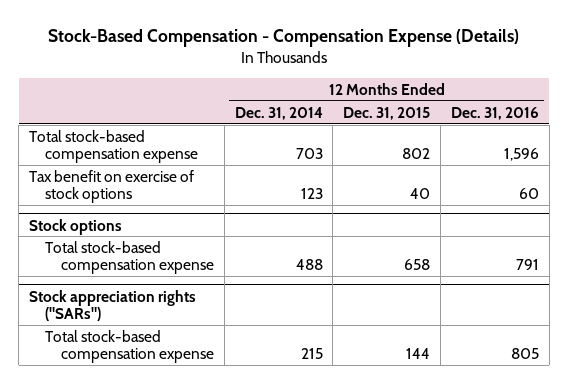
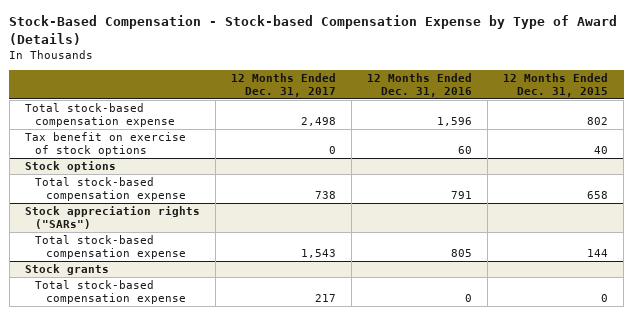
[47,29,519,48] Stock-Based Compensation - Compensation Expense (Details) -> [9,15,618,45] Stock-Based Compensation - Stock-based Compensation Expense by Type of Award (Details)
[234,106,323,120] Dec. 31, 2014 -> none
none -> [230,72,336,97] 12 Months Ended Dec. 31, 2017
none -> [24,264,109,276] Stock grants
none -> [35,280,186,304] Total stock-based compensation expense

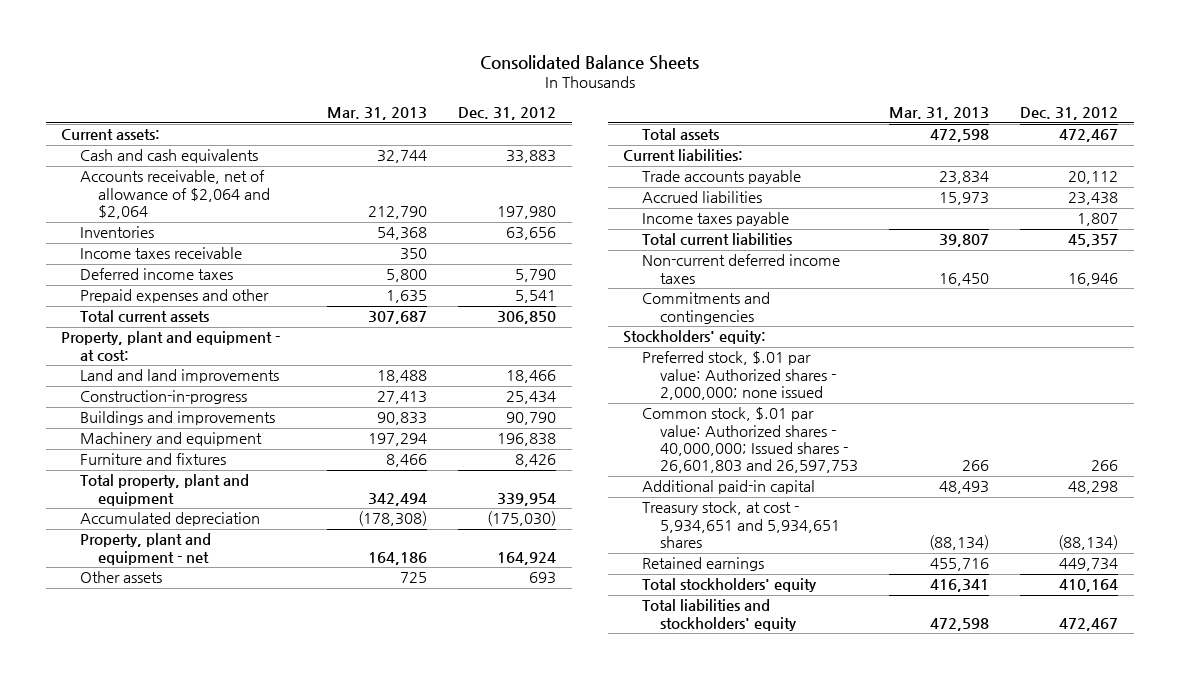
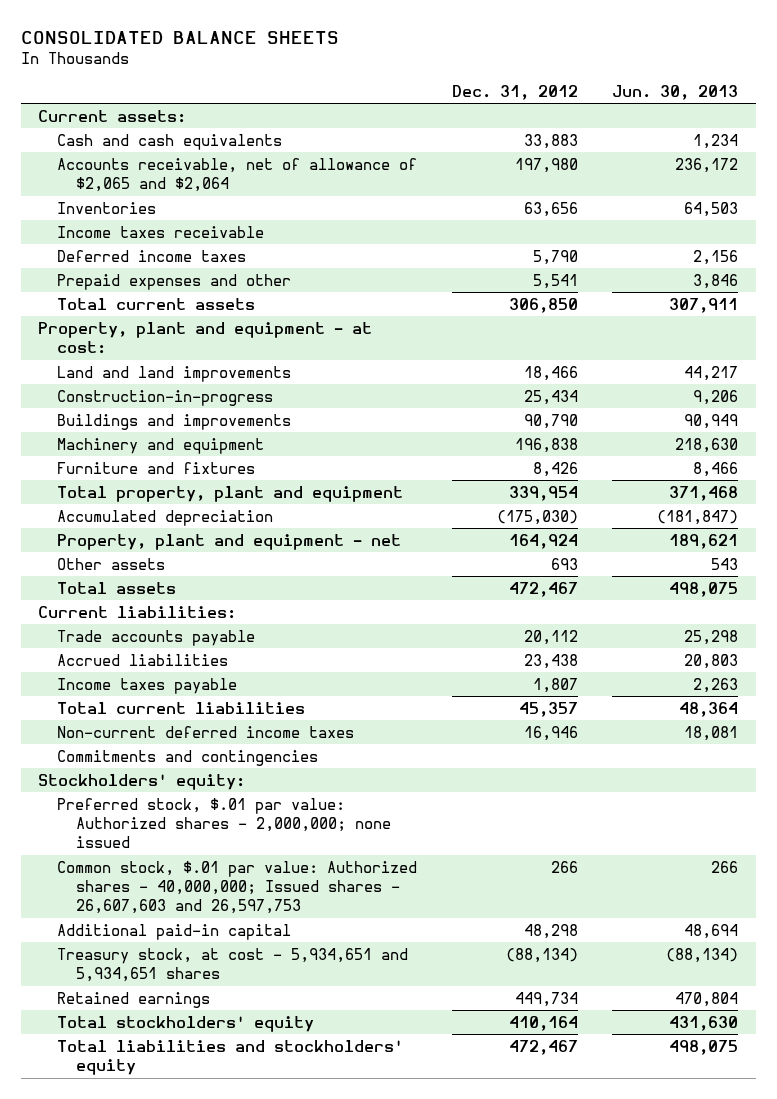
[479,55,699,71] Consolidated Balance Sheets -> [21,31,340,45] CONSOLIDATED BALANCE SHEETS
[327,107,428,121] Mar. 31, 2013 -> none
none -> [612,84,739,100] Jun. 30, 2013
[79,170,271,220] Accounts receivable, net of allowance of $2,064 and $2,064 -> [57,157,418,193] Accounts receivable, net of allowance of $2,065 and $2,064
[641,407,859,474] Common stock, $.01 par value: Authorized shares - 40,000,000; Issued shares - 26,601,803 and 26,597,753 -> [57,860,418,915] Common stock, $.01 par value: Authorized shares - 40,000,000; Issued shares - 26,607,603 and 26,597,753

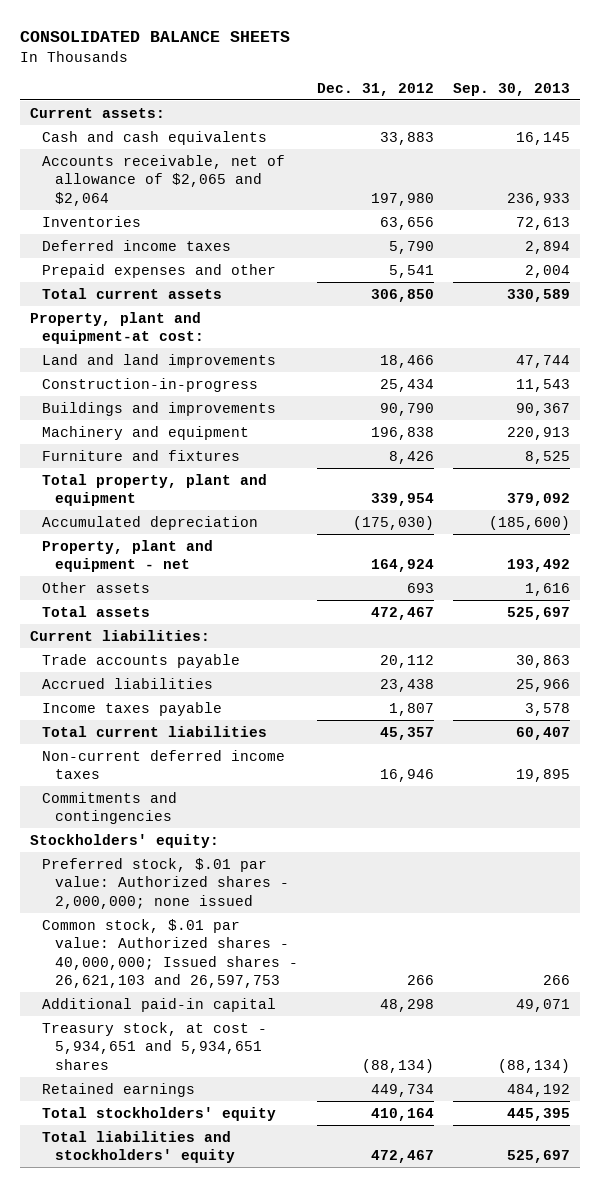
[612,84,739,100] Jun. 30, 2013 -> none
none -> [453,82,571,96] Sep. 30, 2013
[57,225,265,238] Income taxes receivable -> none
[38,321,373,355] Property, plant and equipment - at cost: -> [29,311,205,345] Property, plant and equipment-at cost:
[57,860,418,915] Common stock, $.01 par value: Authorized shares - 40,000,000; Issued shares - 26,607,603 and 26,597,753 -> [42,918,298,989] Common stock, $.01 par value: Authorized shares - 40,000,000; Issued shares - 26,621,103 and 26,597,753

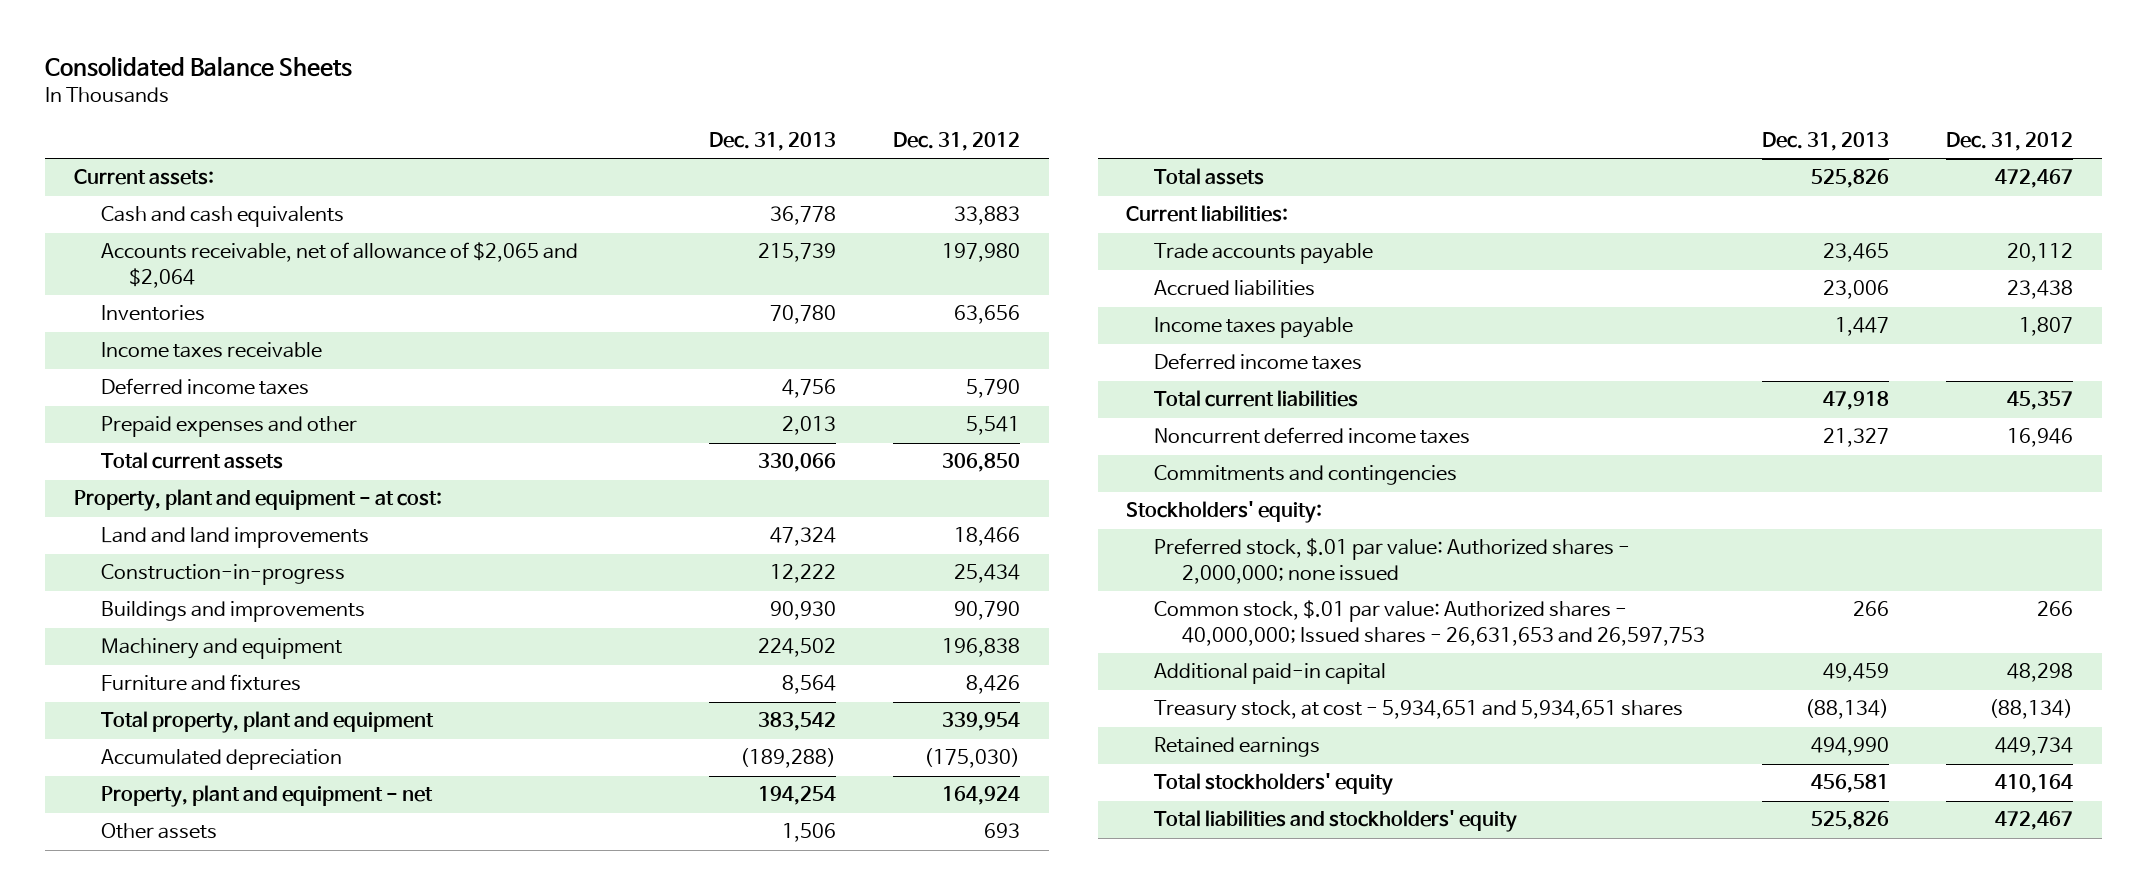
[20,31,291,43] CONSOLIDATED BALANCE SHEETS -> [45,56,353,78] Consolidated Balance Sheets
[453,82,571,96] Sep. 30, 2013 -> none
none -> [709,131,837,151] Dec. 31, 2013
none -> [101,342,323,359] Income taxes receivable
[29,311,205,345] Property, plant and equipment-at cost: -> [73,489,442,512] Property, plant and equipment - at cost:
none -> [1154,353,1363,371] Deferred income taxes
[42,749,286,780] Non-current deferred income taxes -> [1154,427,1471,445] Noncurrent deferred income taxes
[42,918,298,989] Common stock, $.01 par value: Authorized shares - 40,000,000; Issued shares - 26,621,103 and 26,597,753 -> [1154,600,1705,646] Common stock, $.01 par value: Authorized shares - 40,000,000; Issued shares - 26,631,653 and 26,597,753

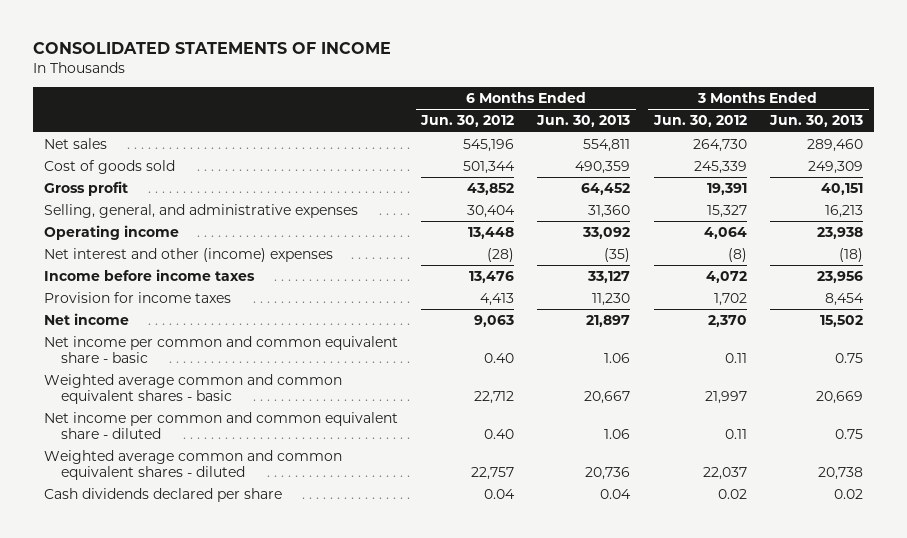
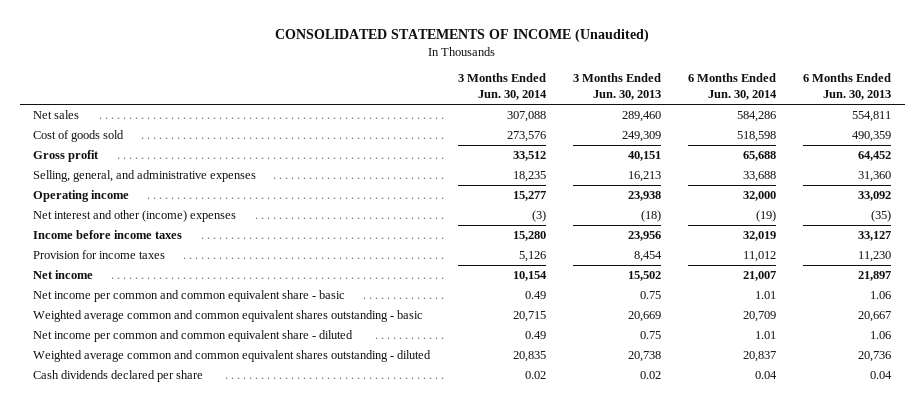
[32,42,391,55] CONSOLIDATED STATEMENTS OF INCOME -> [275,28,650,42] CONSOLIDATED STATEMENTS OF INCOME (Unaudited)
[420,115,515,128] Jun. 30, 2012 -> none
[652,115,747,128] Jun. 30, 2012 -> none
none -> [457,73,547,101] 3 Months Ended Jun. 30, 2014
none -> [687,73,777,101] 6 Months Ended Jun. 30, 2014
[44,373,343,405] Weighted average common and common equivalent shares - basic -> [33,310,424,323] Weighted average common and common equivalent shares outstanding - basic
[44,449,343,481] Weighted average common and common equivalent shares - diluted -> [33,350,432,363] Weighted average common and common equivalent shares outstanding - diluted

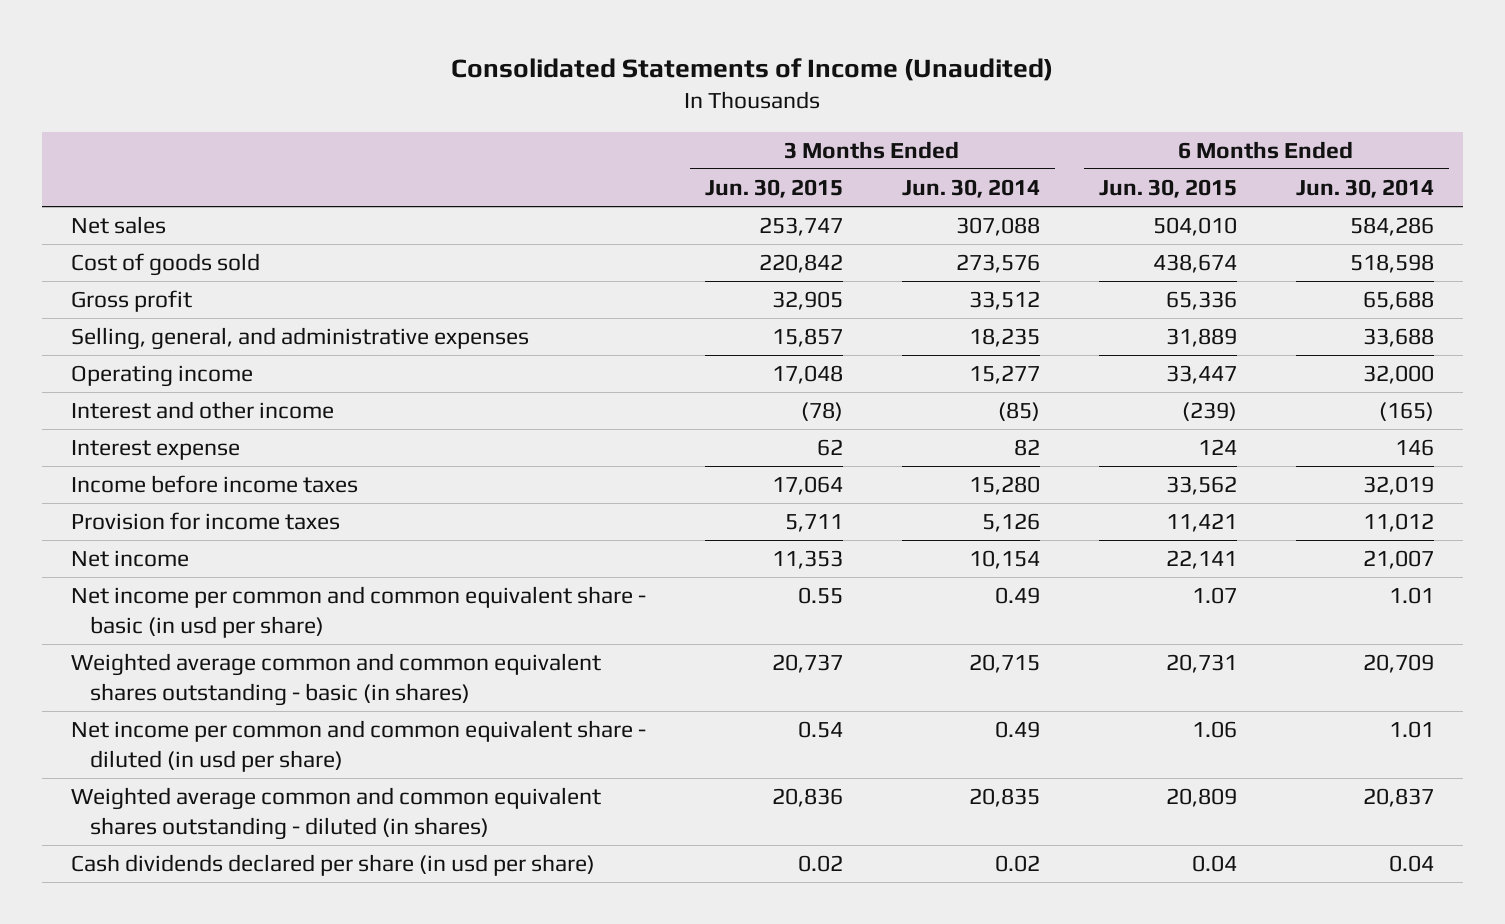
[275,28,650,42] CONSOLIDATED STATEMENTS OF INCOME (Unaudited) -> [451,58,1054,82] Consolidated Statements of Income (Unaudited)
[572,73,661,101] 3 Months Ended Jun. 30, 2013 -> none
[803,73,892,101] 6 Months Ended Jun. 30, 2013 -> none
none -> [704,178,843,198] Jun. 30, 2015
none -> [1098,178,1237,198] Jun. 30, 2015
[33,210,237,223] Net interest and other (income) expenses -> [71,401,335,420] Interest and other income
[531,210,546,223] (3) -> [997,402,1040,422] (85)
[755,210,776,223] (19) -> [1378,402,1434,422] (165)
none -> [71,440,241,461] Interest expense
[33,290,346,303] Net income per common and common equivalent share - basic -> [71,586,647,638] Net income per common and common equivalent share - basic (in usd per share)
[33,310,424,323] Weighted average common and common equivalent shares outstanding - basic -> [71,653,602,706] Weighted average common and common equivalent shares outstanding - basic (in shares)
[33,330,354,343] Net income per common and common equivalent share - diluted -> [71,720,647,772] Net income per common and common equivalent share - diluted (in usd per share)
[33,350,432,363] Weighted average common and common equivalent shares outstanding - diluted -> [71,787,602,840] Weighted average common and common equivalent shares outstanding - diluted (in shares)
[33,370,204,383] Cash dividends declared per share -> [71,854,596,877] Cash dividends declared per share (in usd per share)

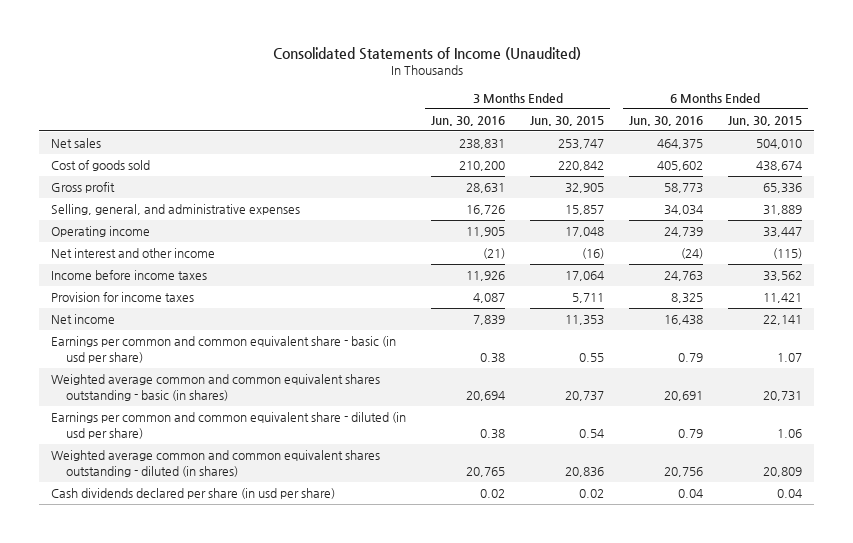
[901,178,1040,198] Jun. 30, 2014 -> none
[1295,178,1434,198] Jun. 30, 2014 -> none
none -> [431,116,506,127] Jun. 30, 2016
none -> [628,116,703,127] Jun. 30, 2016
[71,440,241,461] Interest expense -> none
[71,401,335,420] Interest and other income -> [51,248,216,259] Net interest and other income
[800,402,843,422] (78) -> [582,248,605,260] (16)
[1181,402,1237,422] (239) -> [772,248,802,260] (115)
[71,586,647,638] Net income per common and common equivalent share - basic (in usd per share) -> [51,336,397,363] Earnings per common and common equivalent share - basic (in usd per share)
[71,720,647,772] Net income per common and common equivalent share - diluted (in usd per share) -> [51,412,407,439] Earnings per common and common equivalent share - diluted (in usd per share)

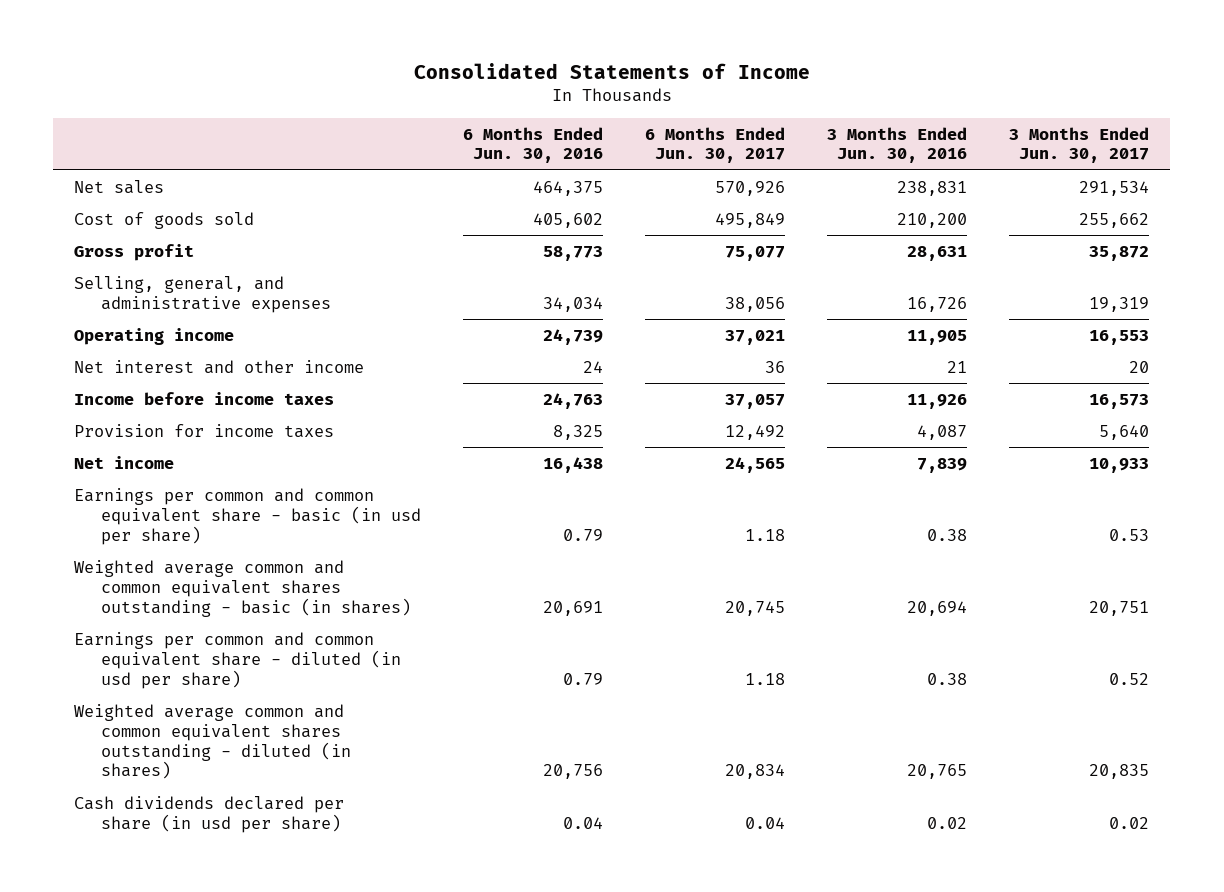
[272,46,581,60] Consolidated Statements of Income (Unaudited) -> [413,62,810,79] Consolidated Statements of Income
[530,116,605,127] Jun. 30, 2015 -> none
[727,116,802,127] Jun. 30, 2015 -> none
none -> [645,126,786,164] 6 Months Ended Jun. 30, 2017
none -> [1009,126,1150,164] 3 Months Ended Jun. 30, 2017
[483,248,506,260] (21) -> [947,360,968,373] 21
[680,248,703,260] (24) -> [582,360,603,373] 24

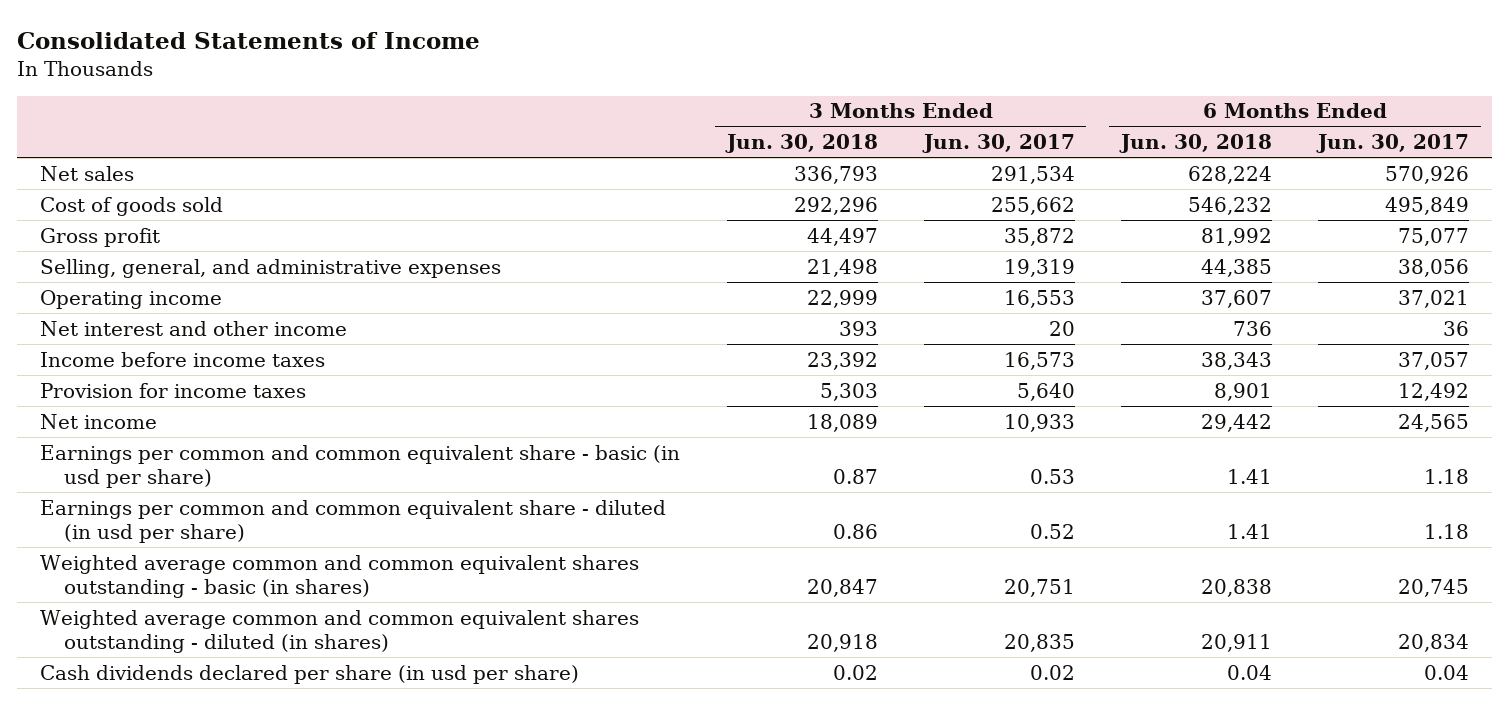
[462,126,603,164] 6 Months Ended Jun. 30, 2016 -> none
[827,126,968,164] 3 Months Ended Jun. 30, 2016 -> none
none -> [724,134,878,154] Jun. 30, 2018
none -> [1118,134,1272,154] Jun. 30, 2018
[74,559,411,617] Weighted average common and common equivalent shares outstanding - basic (in shares) -> [40,554,640,598] Weighted average common and common equivalent shares outstanding - basic (in shares)

